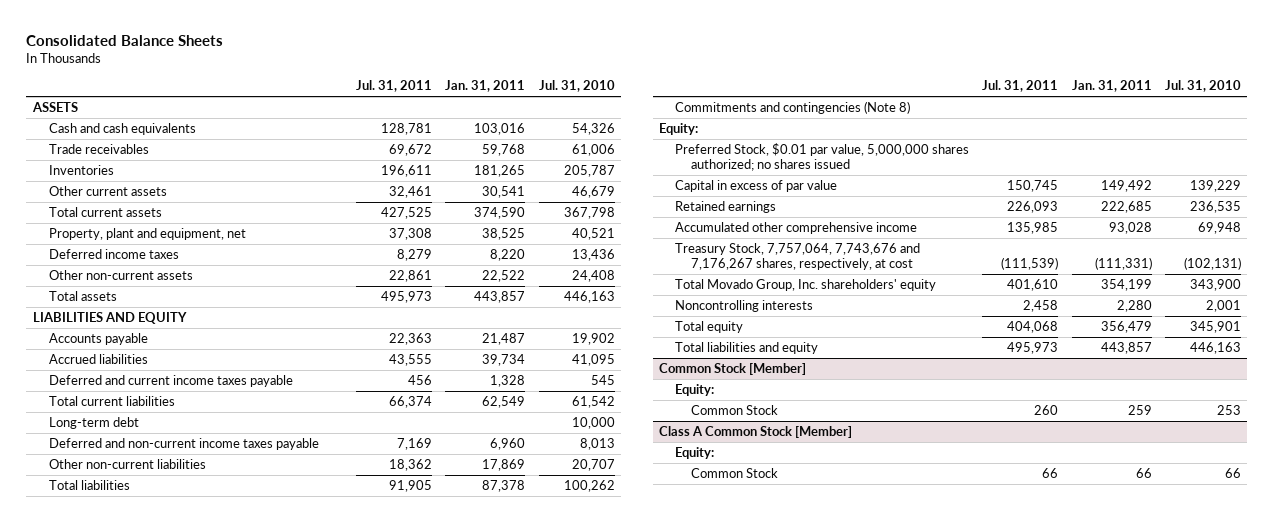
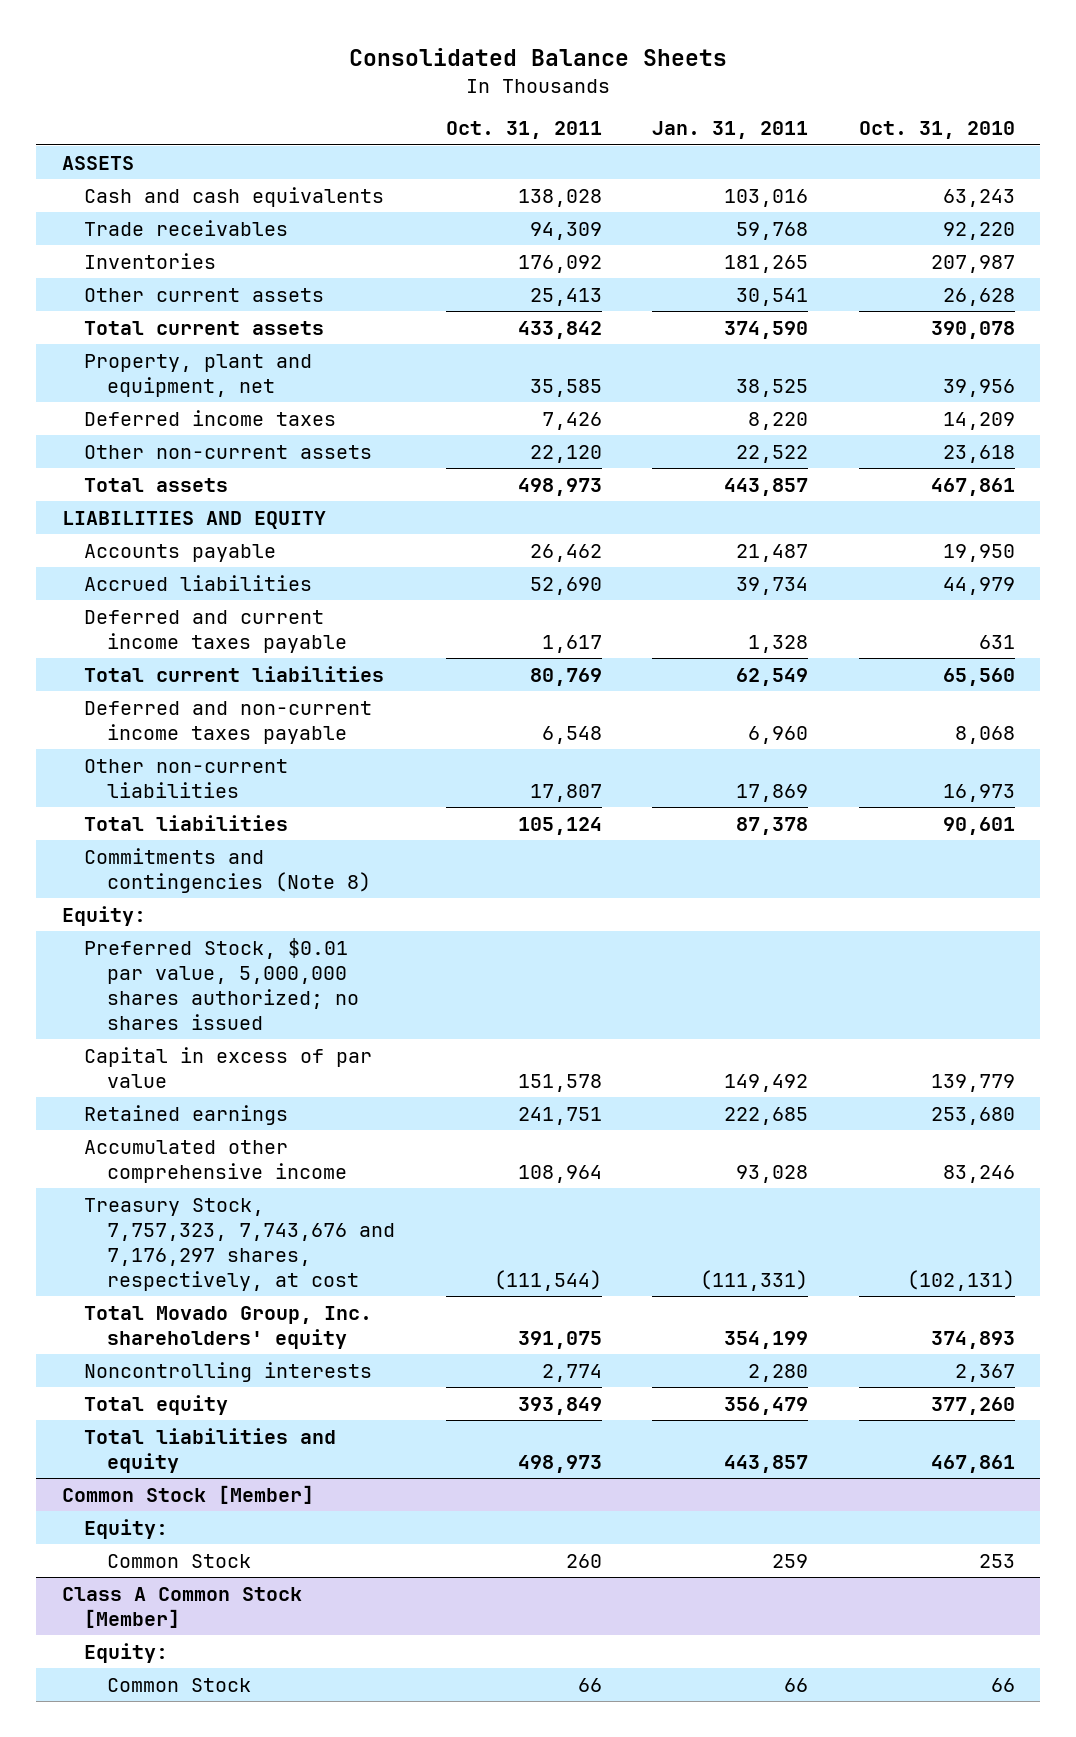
[356,80,433,93] Jul. 31, 2011 -> none
[538,80,615,93] Jul. 31, 2010 -> none
none -> [445,121,602,140] Oct. 31, 2011
none -> [858,121,1015,140] Oct. 31, 2010
[49,416,140,429] Long-term debt -> none
[675,242,921,271] Treasury Stock, 7,757,064, 7,743,676 and 7,176,267 shares, respectively, at cost -> [84,1197,396,1291] Treasury Stock, 7,757,323, 7,743,676 and 7,176,297 shares, respectively, at cost

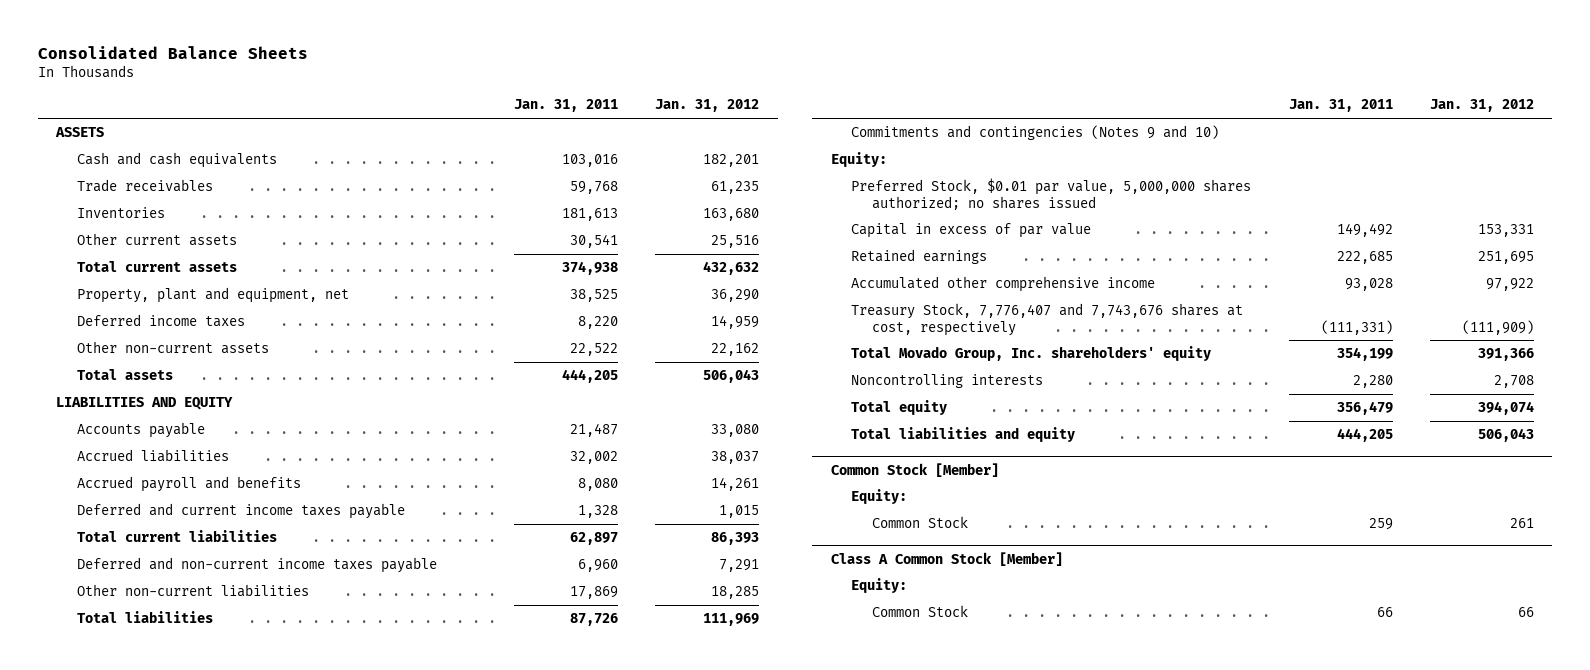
[445,121,602,140] Oct. 31, 2011 -> none
[858,121,1015,140] Oct. 31, 2010 -> none
none -> [655,99,760,113] Jan. 31, 2012
[724,254,809,273] 181,265 -> [562,208,619,222] 181,613
[724,320,809,339] 374,590 -> [562,261,619,276] 374,938
[724,477,809,496] 443,857 -> [562,369,619,384] 444,205
[736,576,809,595] 39,734 -> [570,451,619,465] 32,002
none -> [76,476,301,493] Accrued payroll and benefits
[736,667,809,686] 62,549 -> [570,532,619,546] 62,897
[736,816,809,835] 87,378 -> [570,613,619,627] 87,726
[84,847,372,893] Commitments and contingencies (Note 8) -> [851,125,1220,141] Commitments and contingencies (Notes 9 and 10)
[84,1197,396,1291] Treasury Stock, 7,757,323, 7,743,676 and 7,176,297 shares, respectively, at cost -> [851,303,1244,336] Treasury Stock, 7,776,407 and 7,743,676 shares at cost, respectively
[724,1454,809,1473] 443,857 -> [1336,428,1393,443] 444,205

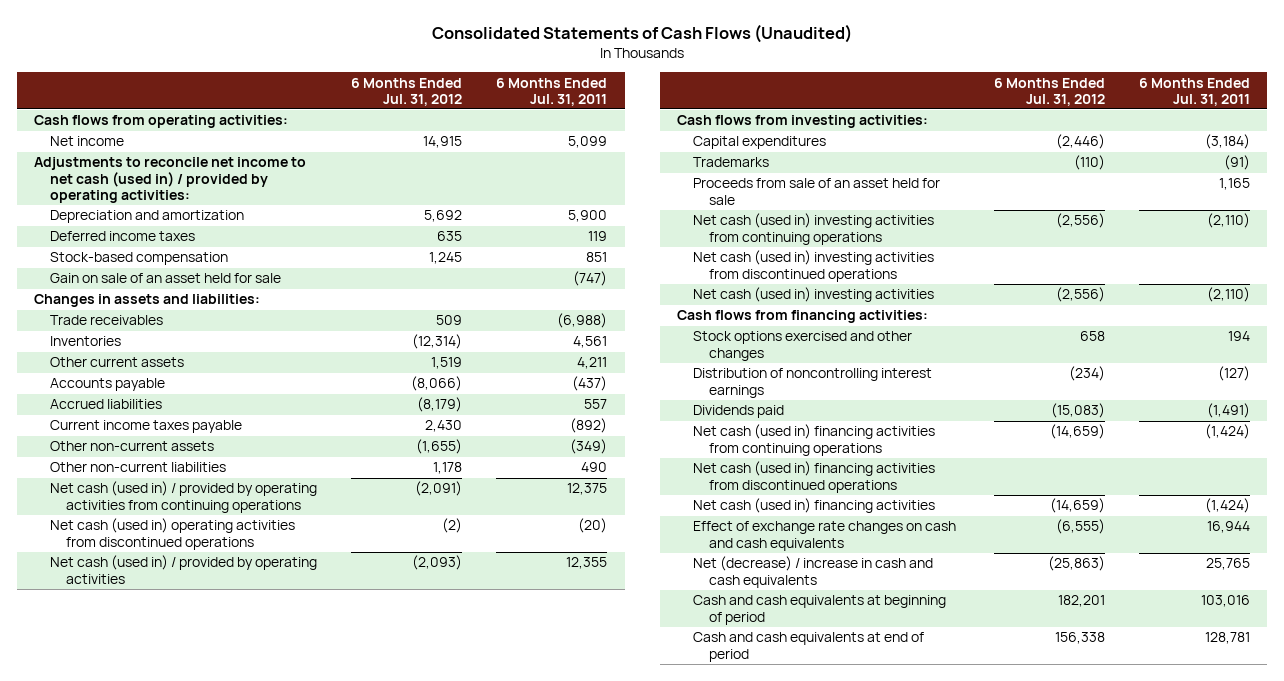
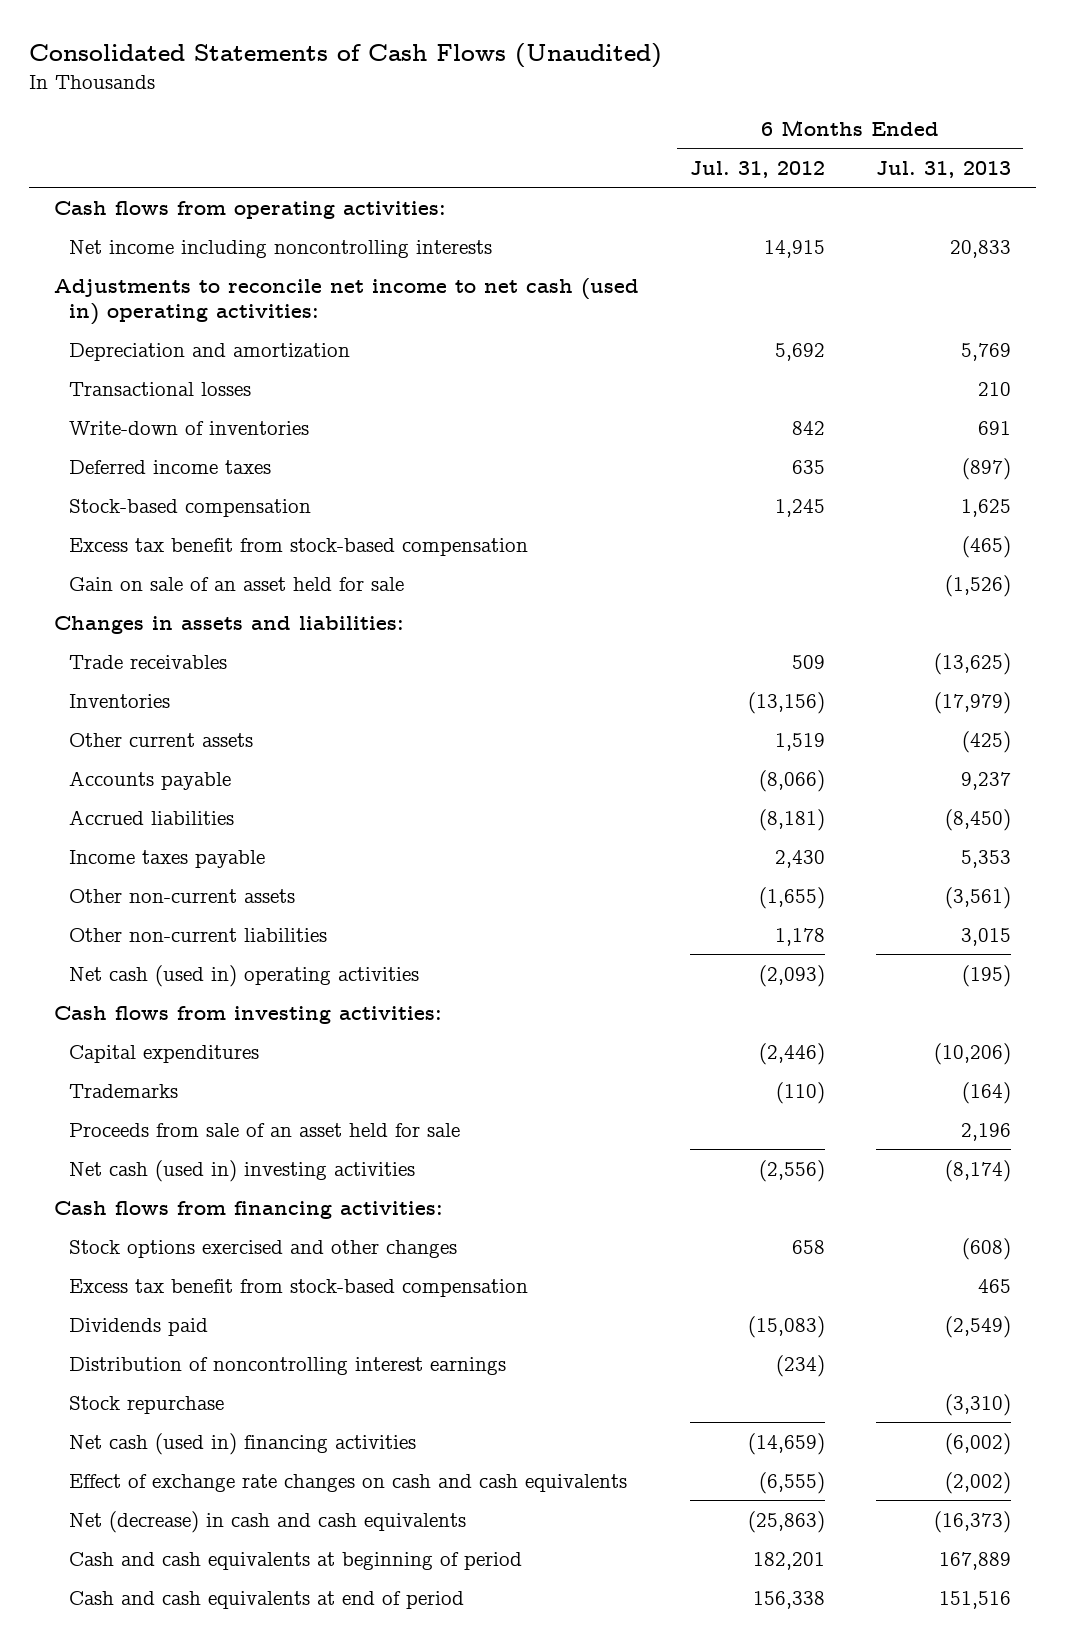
[496,77,608,106] 6 Months Ended Jul. 31, 2011 -> none
none -> [875,161,1011,179] Jul. 31, 2013
[49,136,124,147] Net income -> [69,239,493,258] Net income including noncontrolling interests
[34,157,307,203] Adjustments to reconcile net income to net cash (used in) / provided by operating activities: -> [54,277,640,326] Adjustments to reconcile net income to net cash (used in) operating activities:
none -> [69,381,252,396] Transactional losses
none -> [69,420,310,435] Write-down of inventories
none -> [69,537,529,556] Excess tax benefit from stock-based compensation
[412,334,463,350] (12,314) -> [748,691,826,714] (13,156)
[417,397,463,413] (8,179) -> [759,808,826,831] (8,181)
[49,420,242,434] Current income taxes payable -> [69,849,266,868] Income taxes payable
[49,481,317,513] Net cash (used in) / provided by operating activities from continuing operations -> none
[49,518,295,550] Net cash (used in) operating activities from discontinued operations -> none
[49,555,317,584] Net cash (used in) / provided by operating activities -> [69,964,420,987] Net cash (used in) operating activities
[692,213,934,245] Net cash (used in) investing activities from continuing operations -> none
[692,250,934,282] Net cash (used in) investing activities from discontinued operations -> none
none -> [69,1278,529,1297] Excess tax benefit from stock-based compensation
[692,424,935,456] Net cash (used in) financing activities from continuing operations -> none
[692,461,935,493] Net cash (used in) financing activities from discontinued operations -> none
[692,368,932,398] Distribution of noncontrolling interest earnings -> [69,1356,507,1375] Distribution of noncontrolling interest earnings
none -> [69,1395,225,1414] Stock repurchase
[692,556,933,588] Net (decrease) / increase in cash and cash equivalents -> [69,1510,467,1533] Net (decrease) in cash and cash equivalents

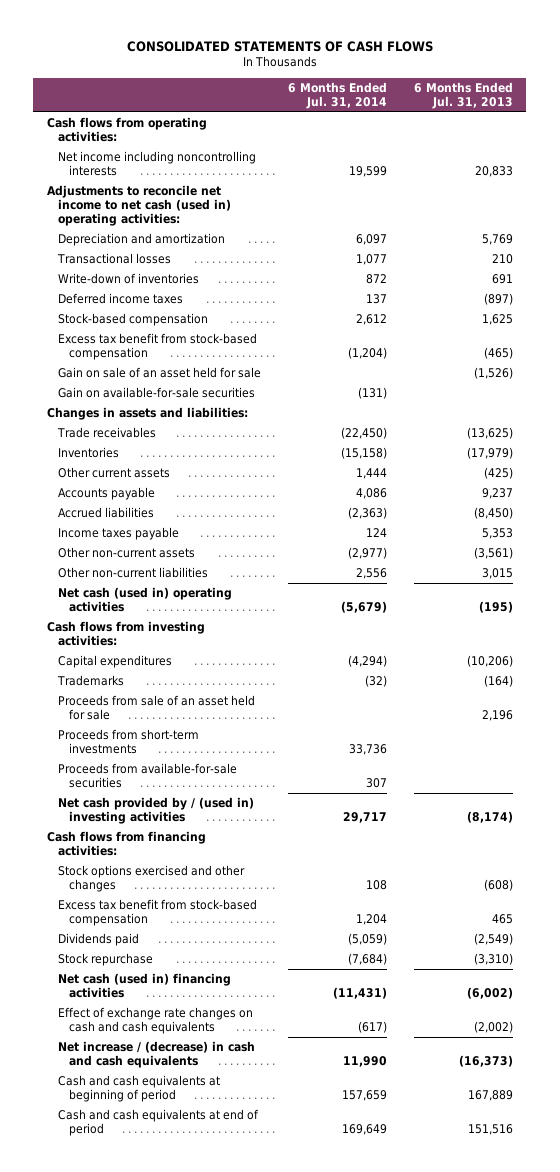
[28,43,662,69] Consolidated Statements of Cash Flows (Unaudited) -> [126,40,433,52] CONSOLIDATED STATEMENTS OF CASH FLOWS
[690,161,826,179] Jul. 31, 2012 -> none
none -> [288,81,388,109] 6 Months Ended Jul. 31, 2014
none -> [58,387,256,399] Gain on available-for-sale securities
none -> [58,729,200,754] Proceeds from short-term investments
none -> [58,763,238,788] Proceeds from available-for-sale securities
[69,1159,416,1182] Net cash (used in) investing activities -> [58,797,255,824] Net cash provided by / (used in) investing activities
[69,1356,507,1375] Distribution of noncontrolling interest earnings -> none
[69,1510,467,1533] Net (decrease) in cash and cash equivalents -> [58,1041,256,1068] Net increase / (decrease) in cash and cash equivalents

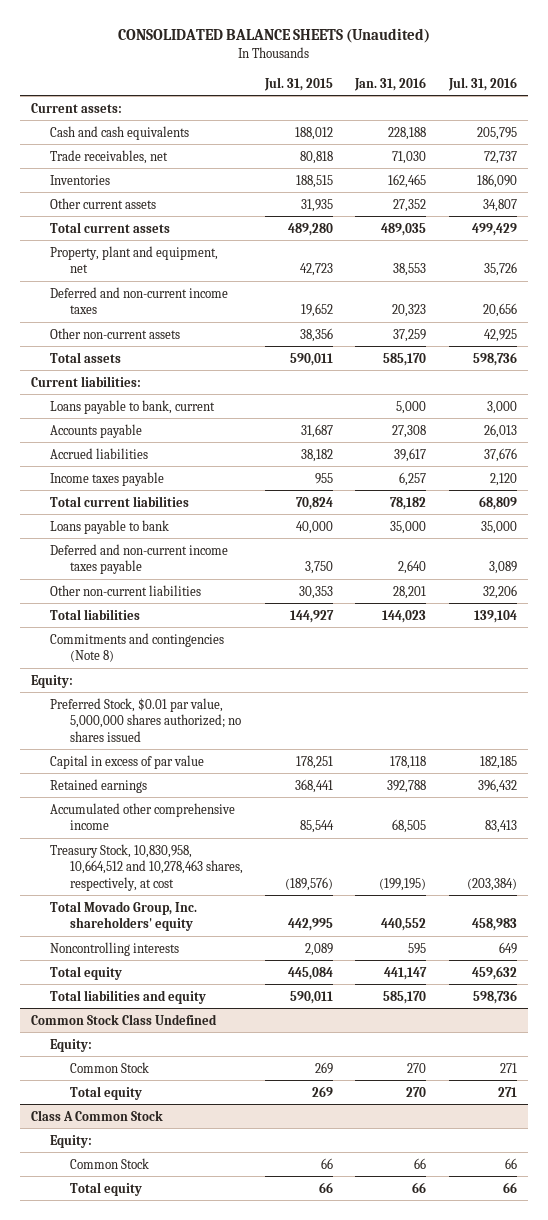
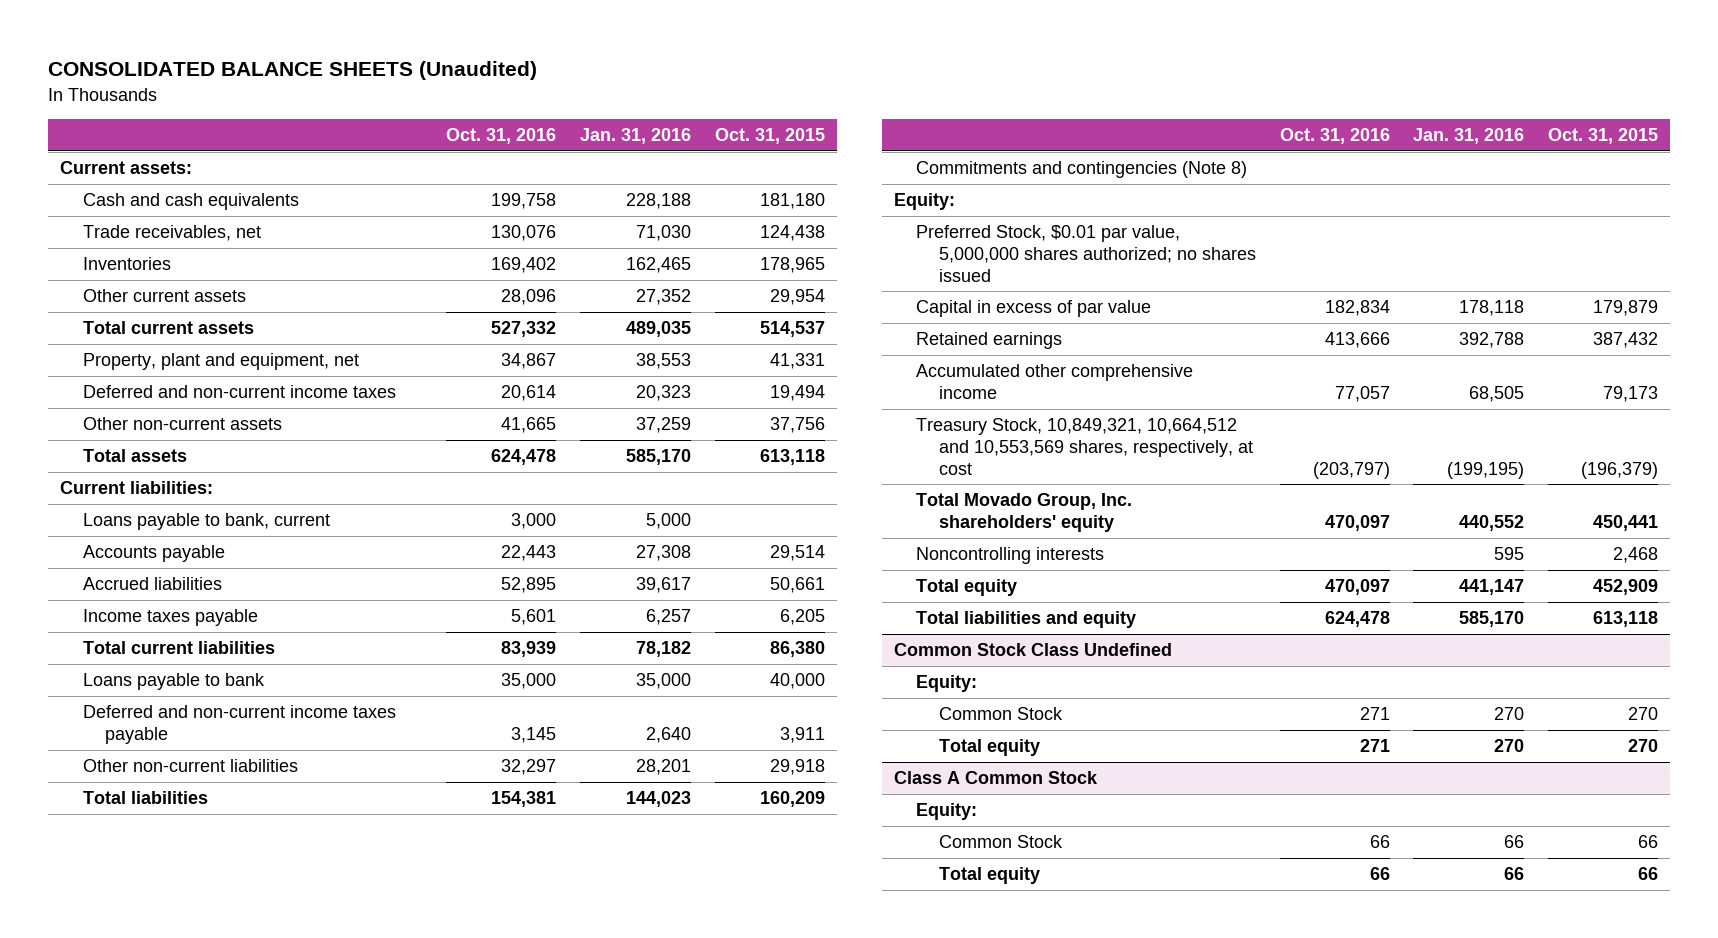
[264,76,334,91] Jul. 31, 2015 -> none
[447,76,517,91] Jul. 31, 2016 -> none
none -> [446,128,557,145] Oct. 31, 2016
none -> [714,128,825,145] Oct. 31, 2015
[50,843,243,891] Treasury Stock, 10,830,958, 10,664,512 and 10,278,463 shares, respectively, at cost -> [916,418,1253,475] Treasury Stock, 10,849,321, 10,664,512 and 10,553,569 shares, respectively, at cost

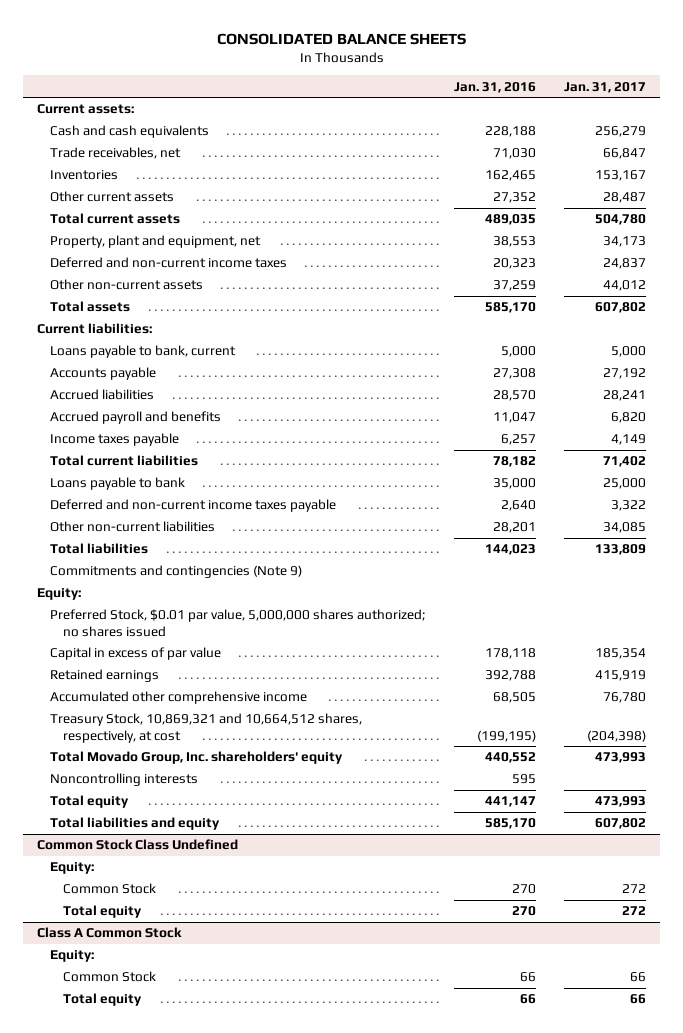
[48,61,538,81] CONSOLIDATED BALANCE SHEETS (Unaudited) -> [216,32,466,45] CONSOLIDATED BALANCE SHEETS
[446,128,557,145] Oct. 31, 2016 -> none
[714,128,825,145] Oct. 31, 2015 -> none
none -> [564,81,647,93] Jan. 31, 2017
[635,577,691,594] 39,617 -> [492,390,536,402] 28,570
none -> [49,411,221,425] Accrued payroll and benefits
[916,161,1248,179] Commitments and contingencies (Note 8) -> [49,565,302,579] Commitments and contingencies (Note 9)
[916,418,1253,475] Treasury Stock, 10,849,321, 10,664,512 and 10,553,569 shares, respectively, at cost -> [49,713,362,743] Treasury Stock, 10,869,321 and 10,664,512 shares, respectively, at cost

